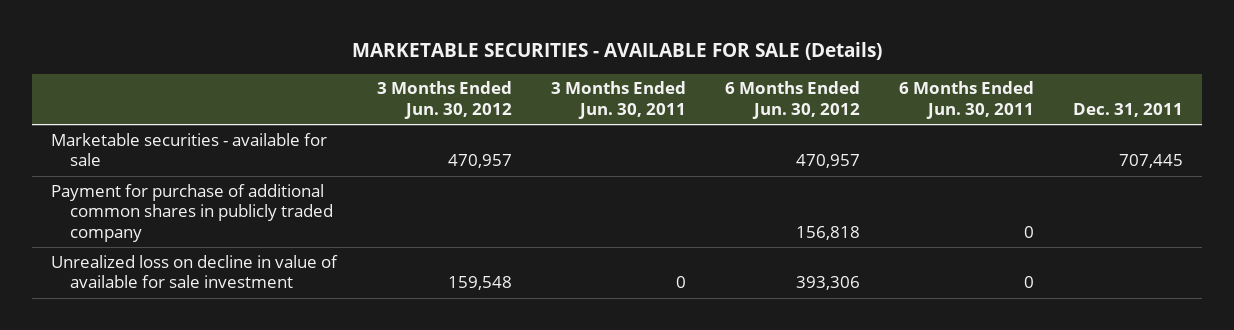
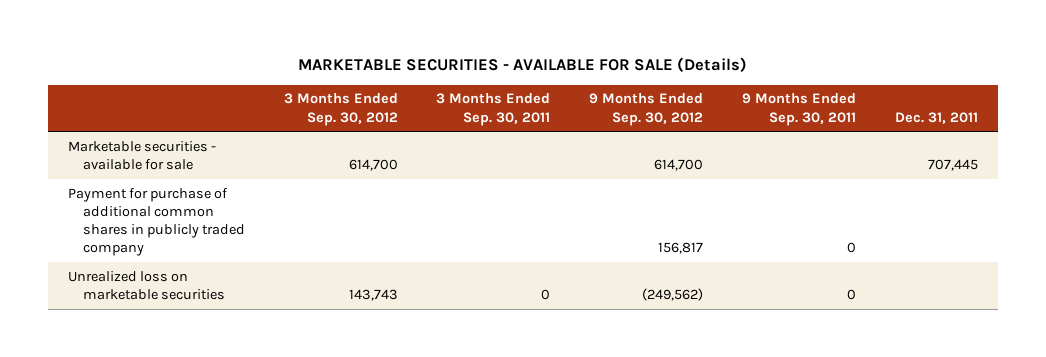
[376,81,512,119] 3 Months Ended Jun. 30, 2012 -> none
[550,81,686,119] 3 Months Ended Jun. 30, 2011 -> none
[724,81,860,119] 6 Months Ended Jun. 30, 2012 -> none
[898,81,1034,119] 6 Months Ended Jun. 30, 2011 -> none
none -> [283,93,398,126] 3 Months Ended Sep. 30, 2012
none -> [436,93,551,126] 3 Months Ended Sep. 30, 2011
none -> [589,93,704,126] 9 Months Ended Sep. 30, 2012
none -> [742,93,857,126] 9 Months Ended Sep. 30, 2011
[51,254,339,289] Unrealized loss on decline in value of available for sale investment -> [67,270,225,300] Unrealized loss on marketable securities

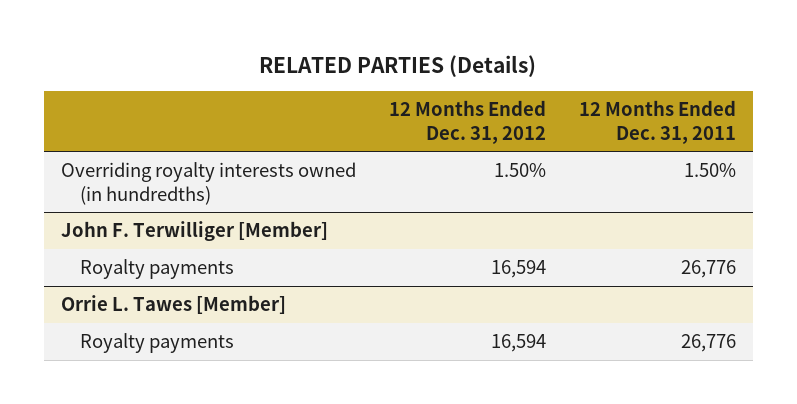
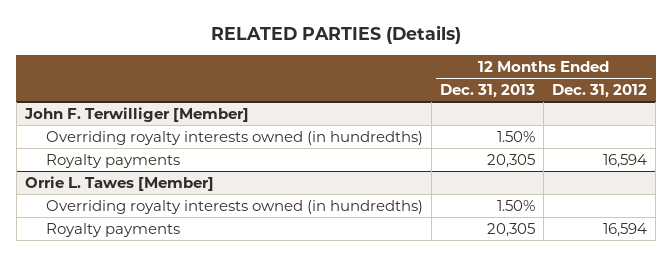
[579,100,737,144] 12 Months Ended Dec. 31, 2011 -> none
none -> [440,83,536,98] Dec. 31, 2013
[60,162,356,205] Overriding royalty interests owned (in hundredths) -> none
none -> [46,130,424,145] Overriding royalty interests owned (in hundredths)
none -> [46,199,424,214] Overriding royalty interests owned (in hundredths)

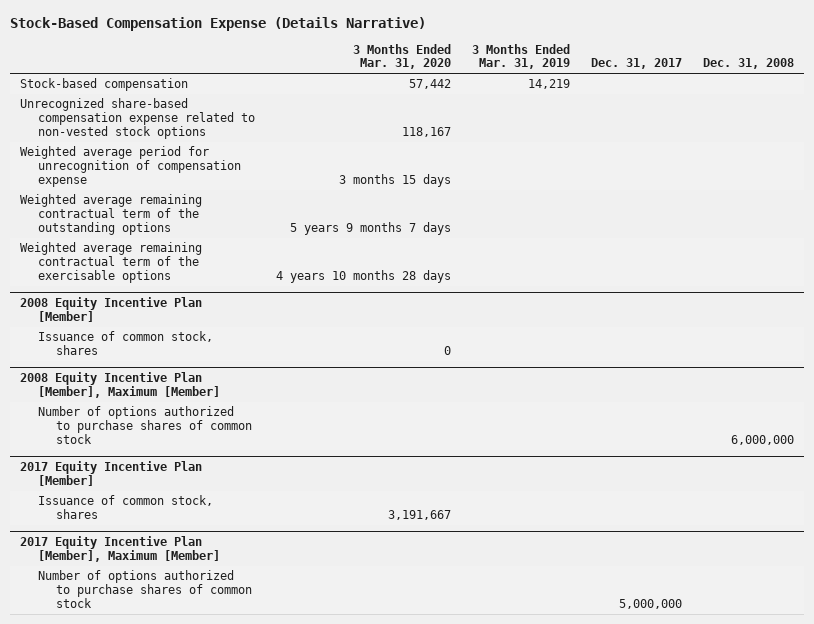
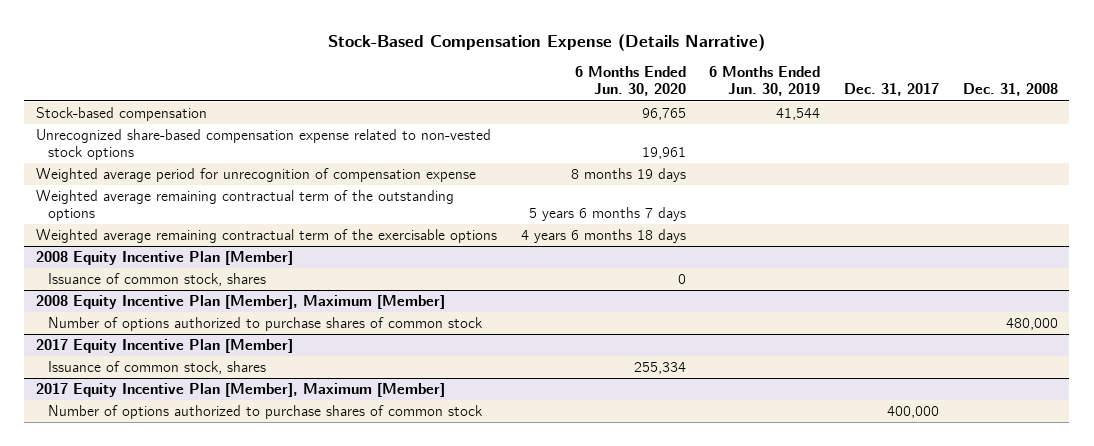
[353,43,452,70] 3 Months Ended Mar. 31, 2020 -> none
[471,43,570,70] 3 Months Ended Mar. 31, 2019 -> none
none -> [574,66,686,97] 6 Months Ended Jun. 30, 2020
none -> [709,66,821,97] 6 Months Ended Jun. 30, 2019
[730,434,794,445] 6,000,000 -> [1005,318,1058,331] 480,000
[618,598,682,609] 5,000,000 -> [886,406,939,419] 400,000

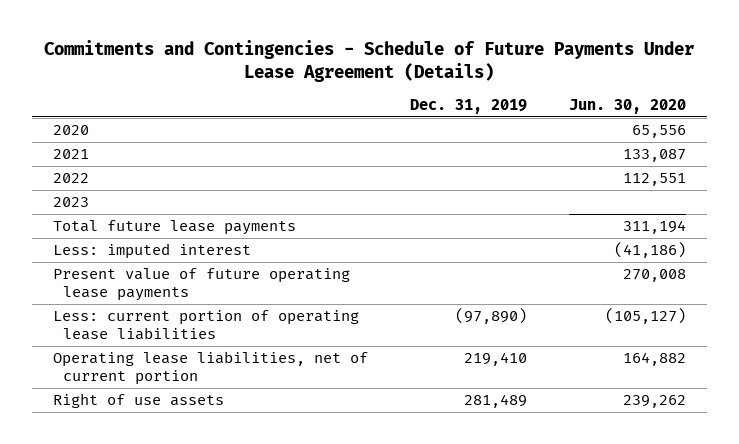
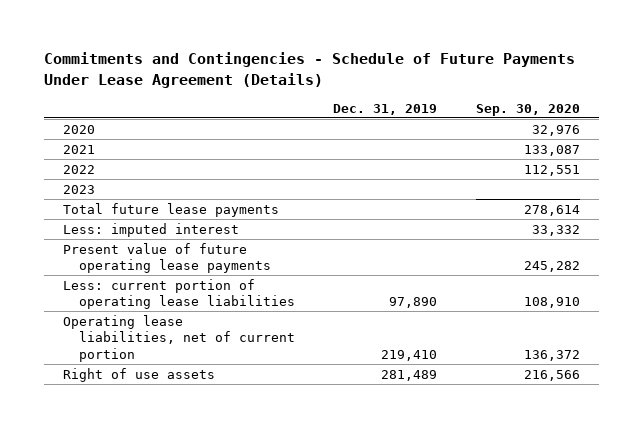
[568,99,686,115] Jun. 30, 2020 -> none
none -> [475,103,580,116] Sep. 30, 2020
[454,308,527,325] (97,890) -> [389,297,438,309] 97,890

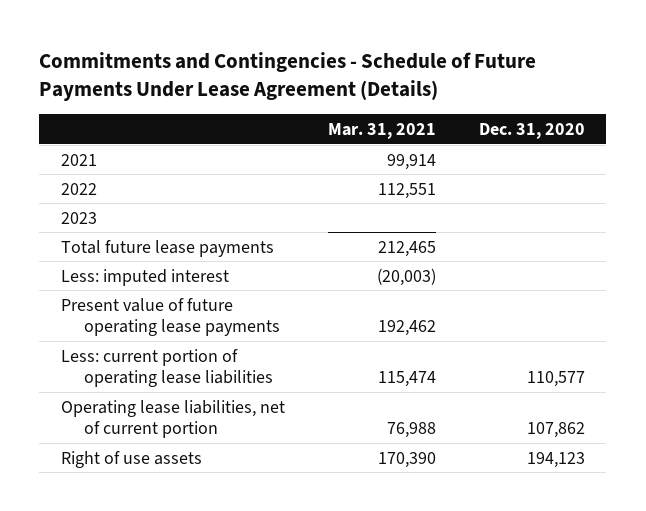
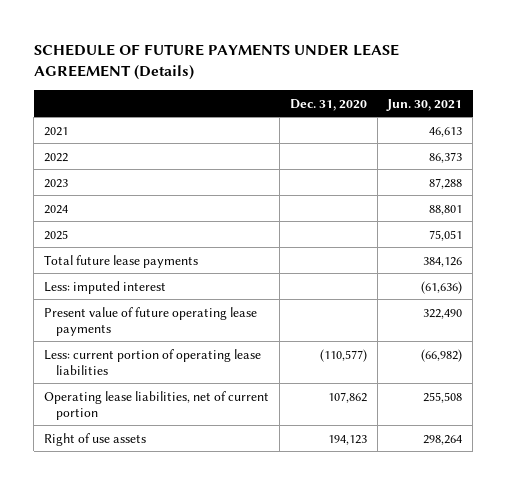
[39,51,537,101] Commitments and Contingencies - Schedule of Future Payments Under Lease Agreement (Details) -> [33,44,399,81] SCHEDULE OF FUTURE PAYMENTS UNDER LEASE AGREEMENT (Details)
[327,122,436,139] Mar. 31, 2021 -> none
none -> [386,98,463,111] Jun. 30, 2021
none -> [44,204,69,214] 2024
none -> [44,229,69,240] 2025
[526,370,585,387] 110,577 -> [319,348,367,362] (110,577)

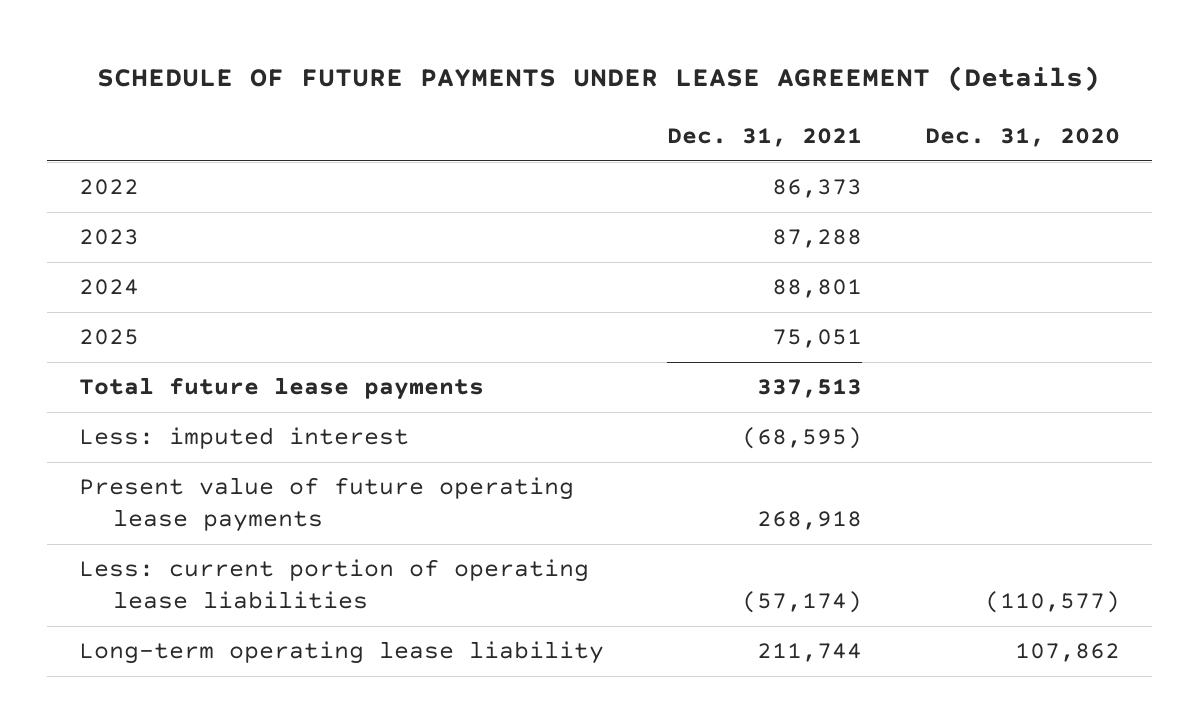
[386,98,463,111] Jun. 30, 2021 -> none
none -> [666,128,862,148] Dec. 31, 2021
[44,126,69,136] 2021 -> none
[44,432,147,446] Right of use assets -> none
[44,390,270,420] Operating lease liabilities, net of current portion -> [78,641,604,665] Long-term operating lease liability

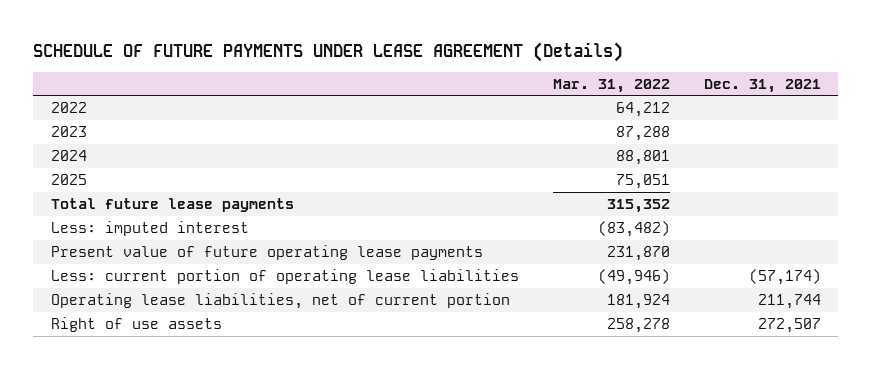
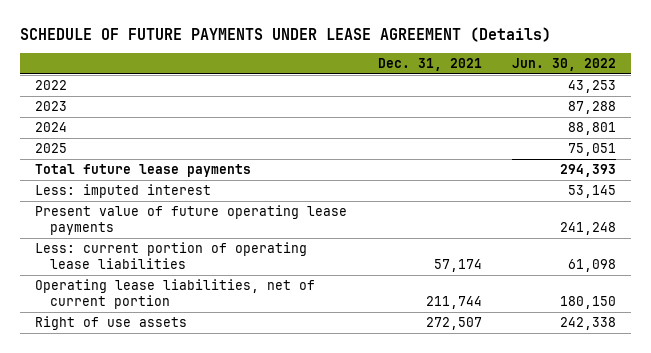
[552,78,670,93] Mar. 31, 2022 -> none
none -> [512,57,617,71] Jun. 30, 2022
[748,269,821,286] (57,174) -> [433,259,482,273] 57,174

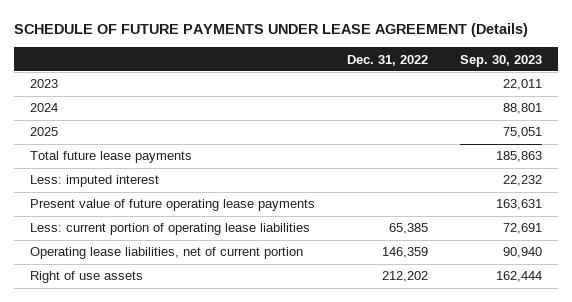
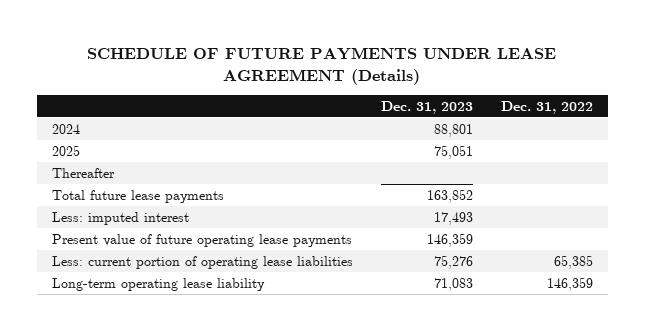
[460,54,543,67] Sep. 30, 2023 -> none
none -> [380,100,473,114] Dec. 31, 2023
[30,79,59,89] 2023 -> none
none -> [51,167,115,178] Thereafter
[30,271,144,284] Right of use assets -> none
[30,247,304,260] Operating lease liabilities, net of current portion -> [51,277,265,291] Long-term operating lease liability

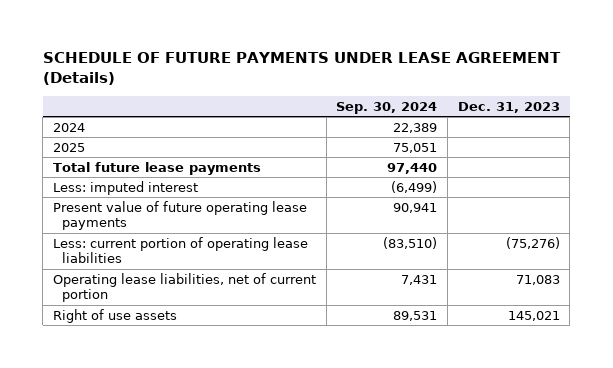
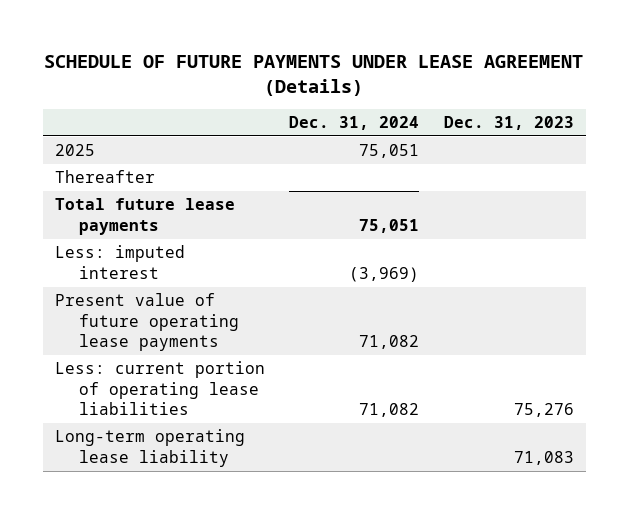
[336,101,438,114] Sep. 30, 2024 -> none
none -> [289,116,420,131] Dec. 31, 2024
[52,122,85,132] 2024 -> none
none -> [54,170,155,184] Thereafter
[52,308,177,323] Right of use assets -> none
[505,236,560,249] (75,276) -> [513,403,574,418] 75,276
[52,272,316,303] Operating lease liabilities, net of current portion -> [54,429,245,467] Long-term operating lease liability

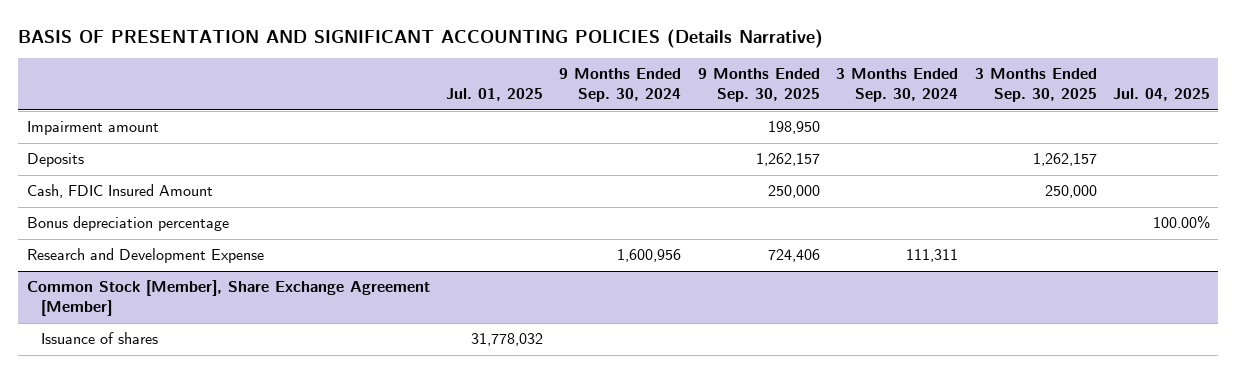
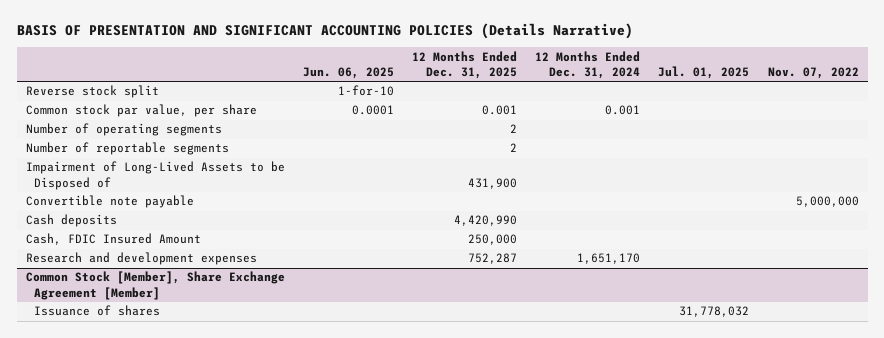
[559,68,682,103] 9 Months Ended Sep. 30, 2024 -> none
[697,68,820,103] 9 Months Ended Sep. 30, 2025 -> none
[836,68,959,103] 3 Months Ended Sep. 30, 2024 -> none
[974,68,1097,103] 3 Months Ended Sep. 30, 2025 -> none
[1113,88,1211,102] Jul. 04, 2025 -> none
none -> [303,67,395,80] Jun. 06, 2025
none -> [412,50,518,80] 12 Months Ended Dec. 31, 2025
none -> [535,50,641,80] 12 Months Ended Dec. 31, 2024
none -> [767,67,859,80] Nov. 07, 2022
none -> [25,85,159,99] Reverse stock split
none -> [25,104,257,118] Common stock par value, per share
none -> [25,123,222,137] Number of operating segments
none -> [25,142,229,156] Number of reportable segments
[26,121,159,136] Impairment amount -> [25,161,285,190] Impairment of Long-Lived Assets to be Disposed of
none -> [25,195,194,209] Convertible note payable
[26,153,84,168] Deposits -> [25,214,117,228] Cash deposits
[26,216,229,232] Bonus depreciation percentage -> none
[26,248,264,264] Research and Development Expense -> [25,252,257,266] Research and development expenses

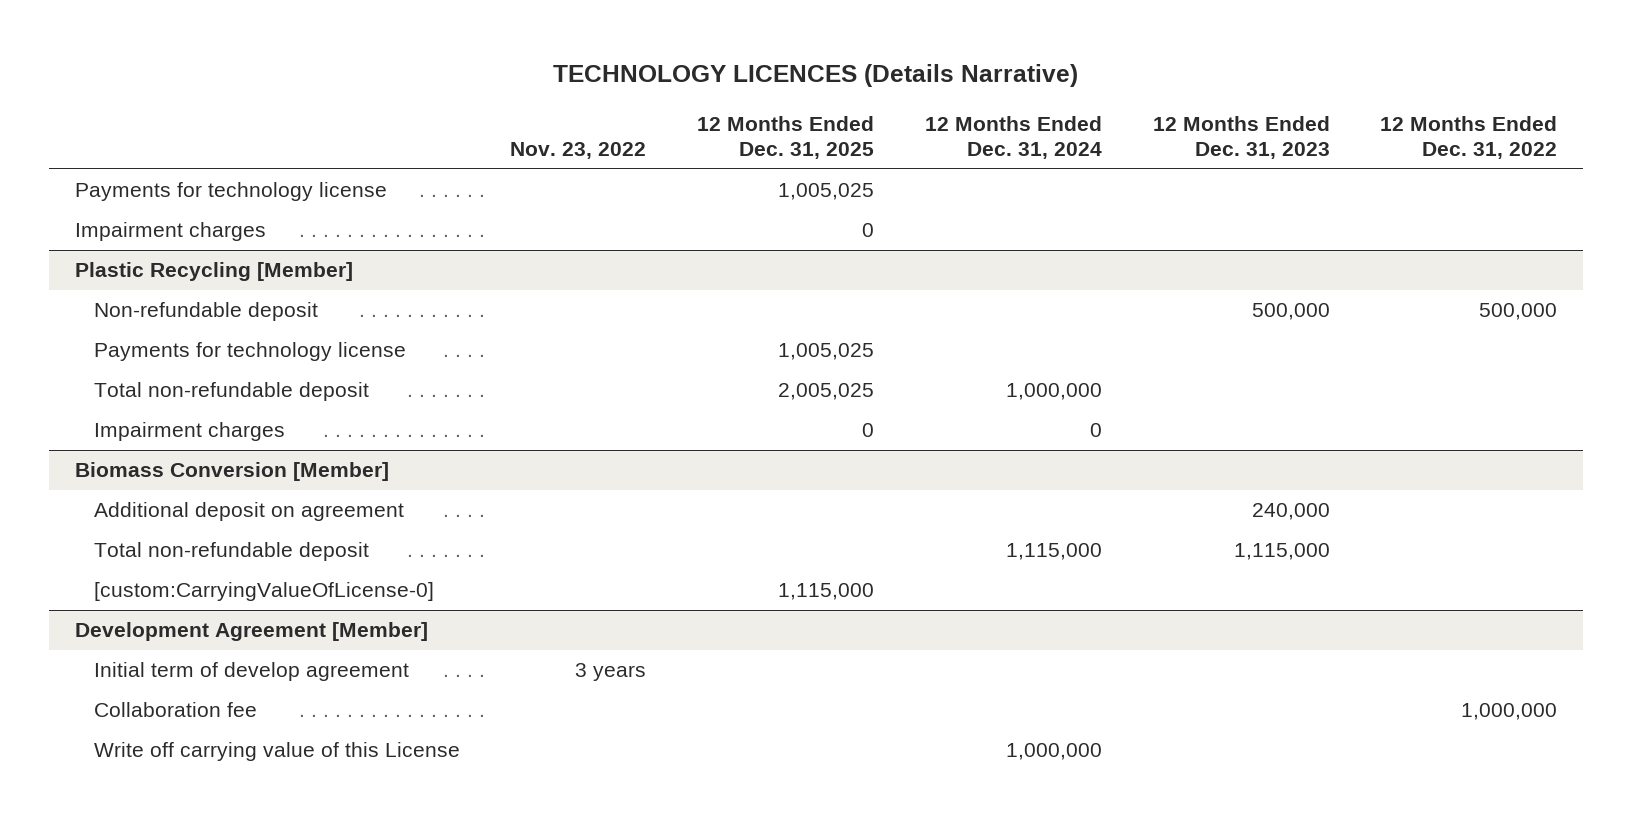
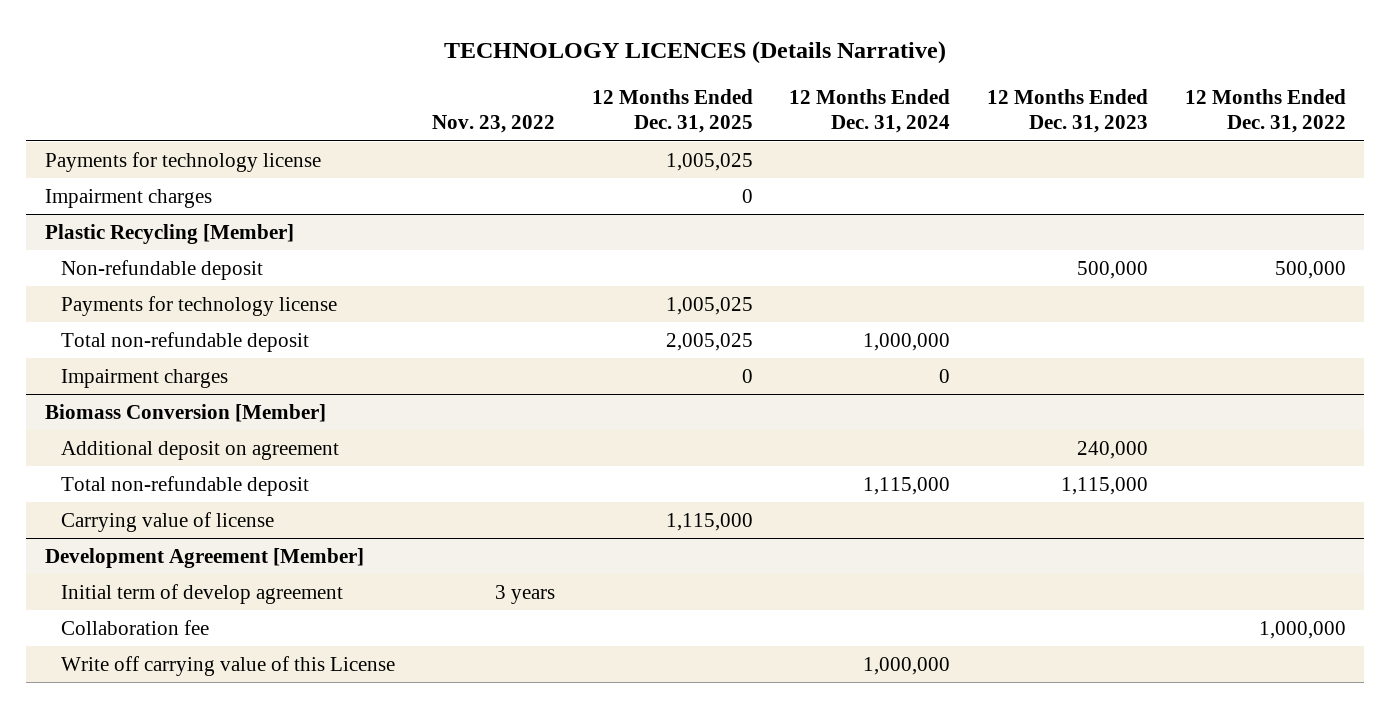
[93,582,434,602] [custom:CarryingValueOfLicense-0] -> [60,511,274,532] Carrying value of license

